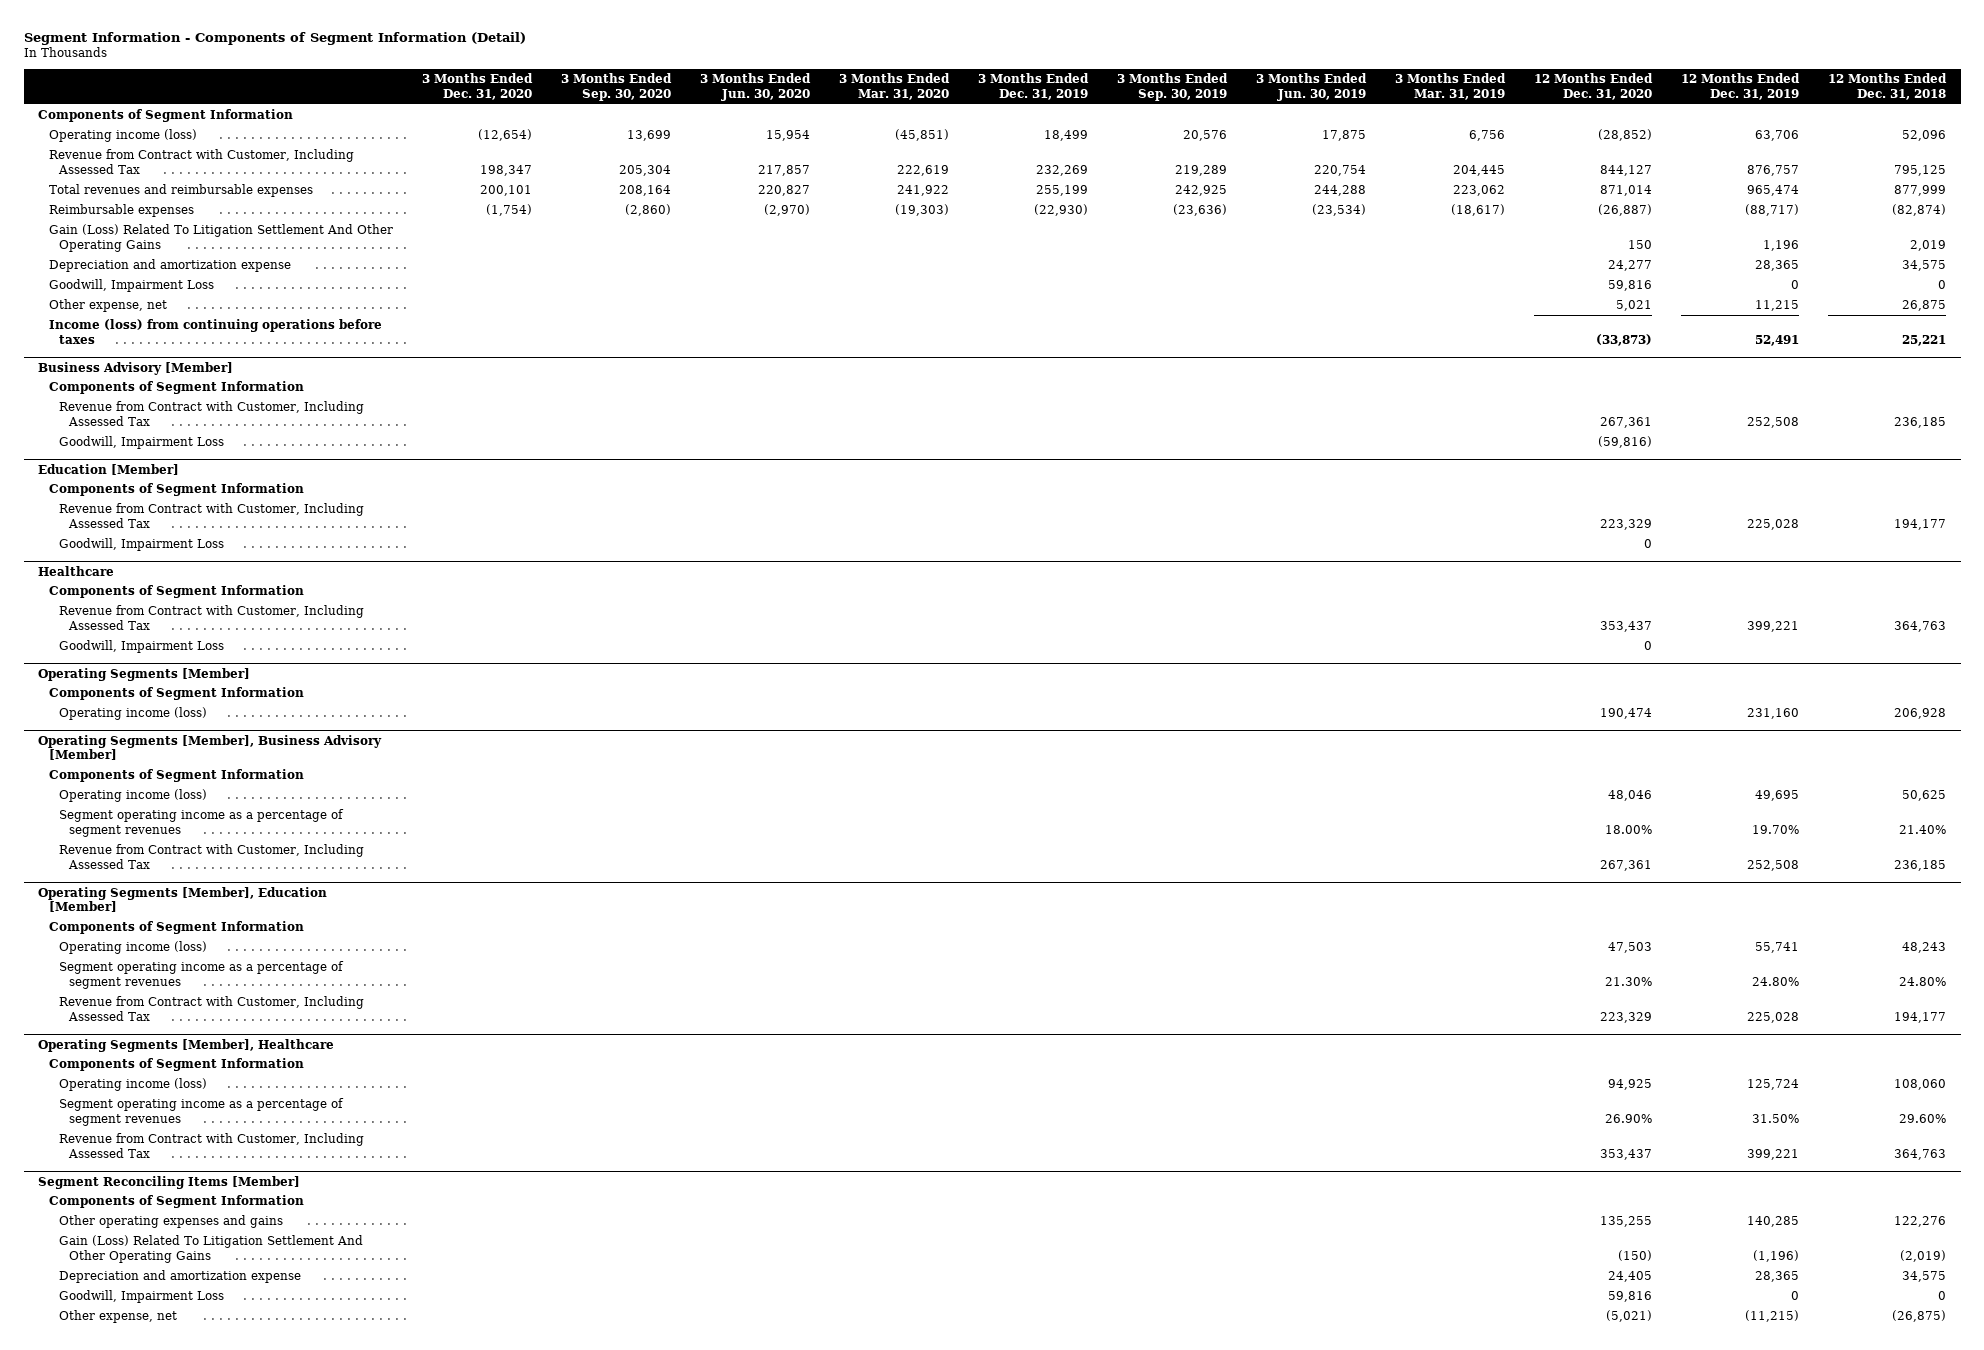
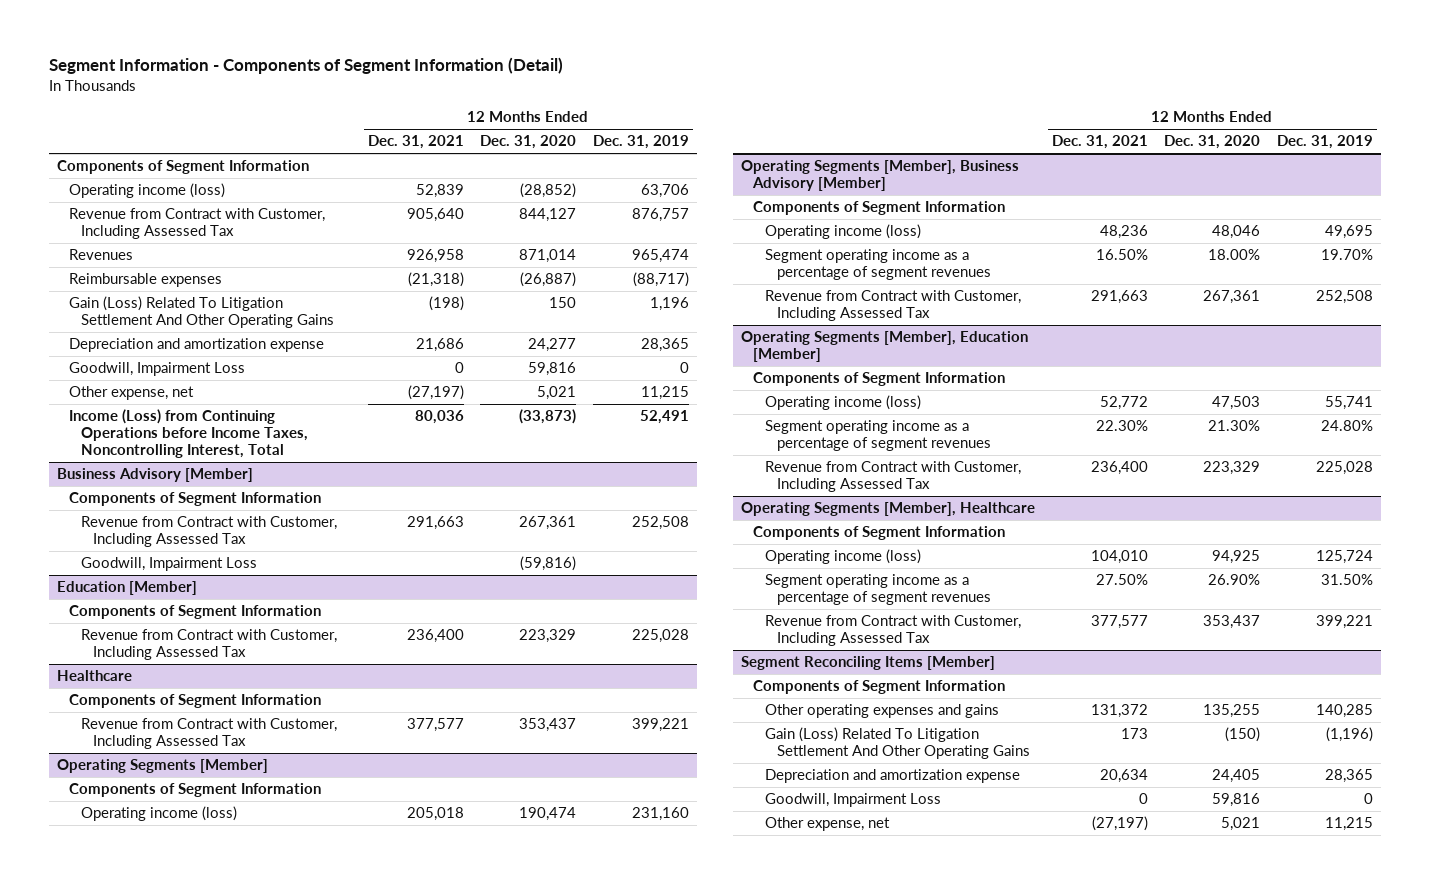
[421,73,533,100] 3 Months Ended Dec. 31, 2020 -> none
[560,73,672,101] 3 Months Ended Sep. 30, 2020 -> none
[699,73,811,101] 3 Months Ended Jun. 30, 2020 -> none
[838,73,950,100] 3 Months Ended Mar. 31, 2020 -> none
[977,73,1089,100] 3 Months Ended Dec. 31, 2019 -> none
[1116,73,1228,101] 3 Months Ended Sep. 30, 2019 -> none
[1255,73,1367,101] 3 Months Ended Jun. 30, 2019 -> none
[1394,73,1506,100] 3 Months Ended Mar. 31, 2019 -> none
[1828,73,1948,100] 12 Months Ended Dec. 31, 2018 -> none
none -> [367,135,464,150] Dec. 31, 2021
[48,184,313,198] Total revenues and reimbursable expenses -> [69,249,134,261] Revenues
[48,319,382,344] Income (loss) from continuing operations before taxes -> [69,409,309,458] Income (Loss) from Continuing Operations before Income Taxes, Noncontrolling Interest, Total
[58,538,224,552] Goodwill, Impairment Loss -> none
[58,640,224,654] Goodwill, Impairment Loss -> none
[1605,1310,1652,1323] (5,021) -> [1221,817,1261,832] 5,021
[1744,1310,1799,1323] (11,215) -> [1325,817,1374,832] 11,215

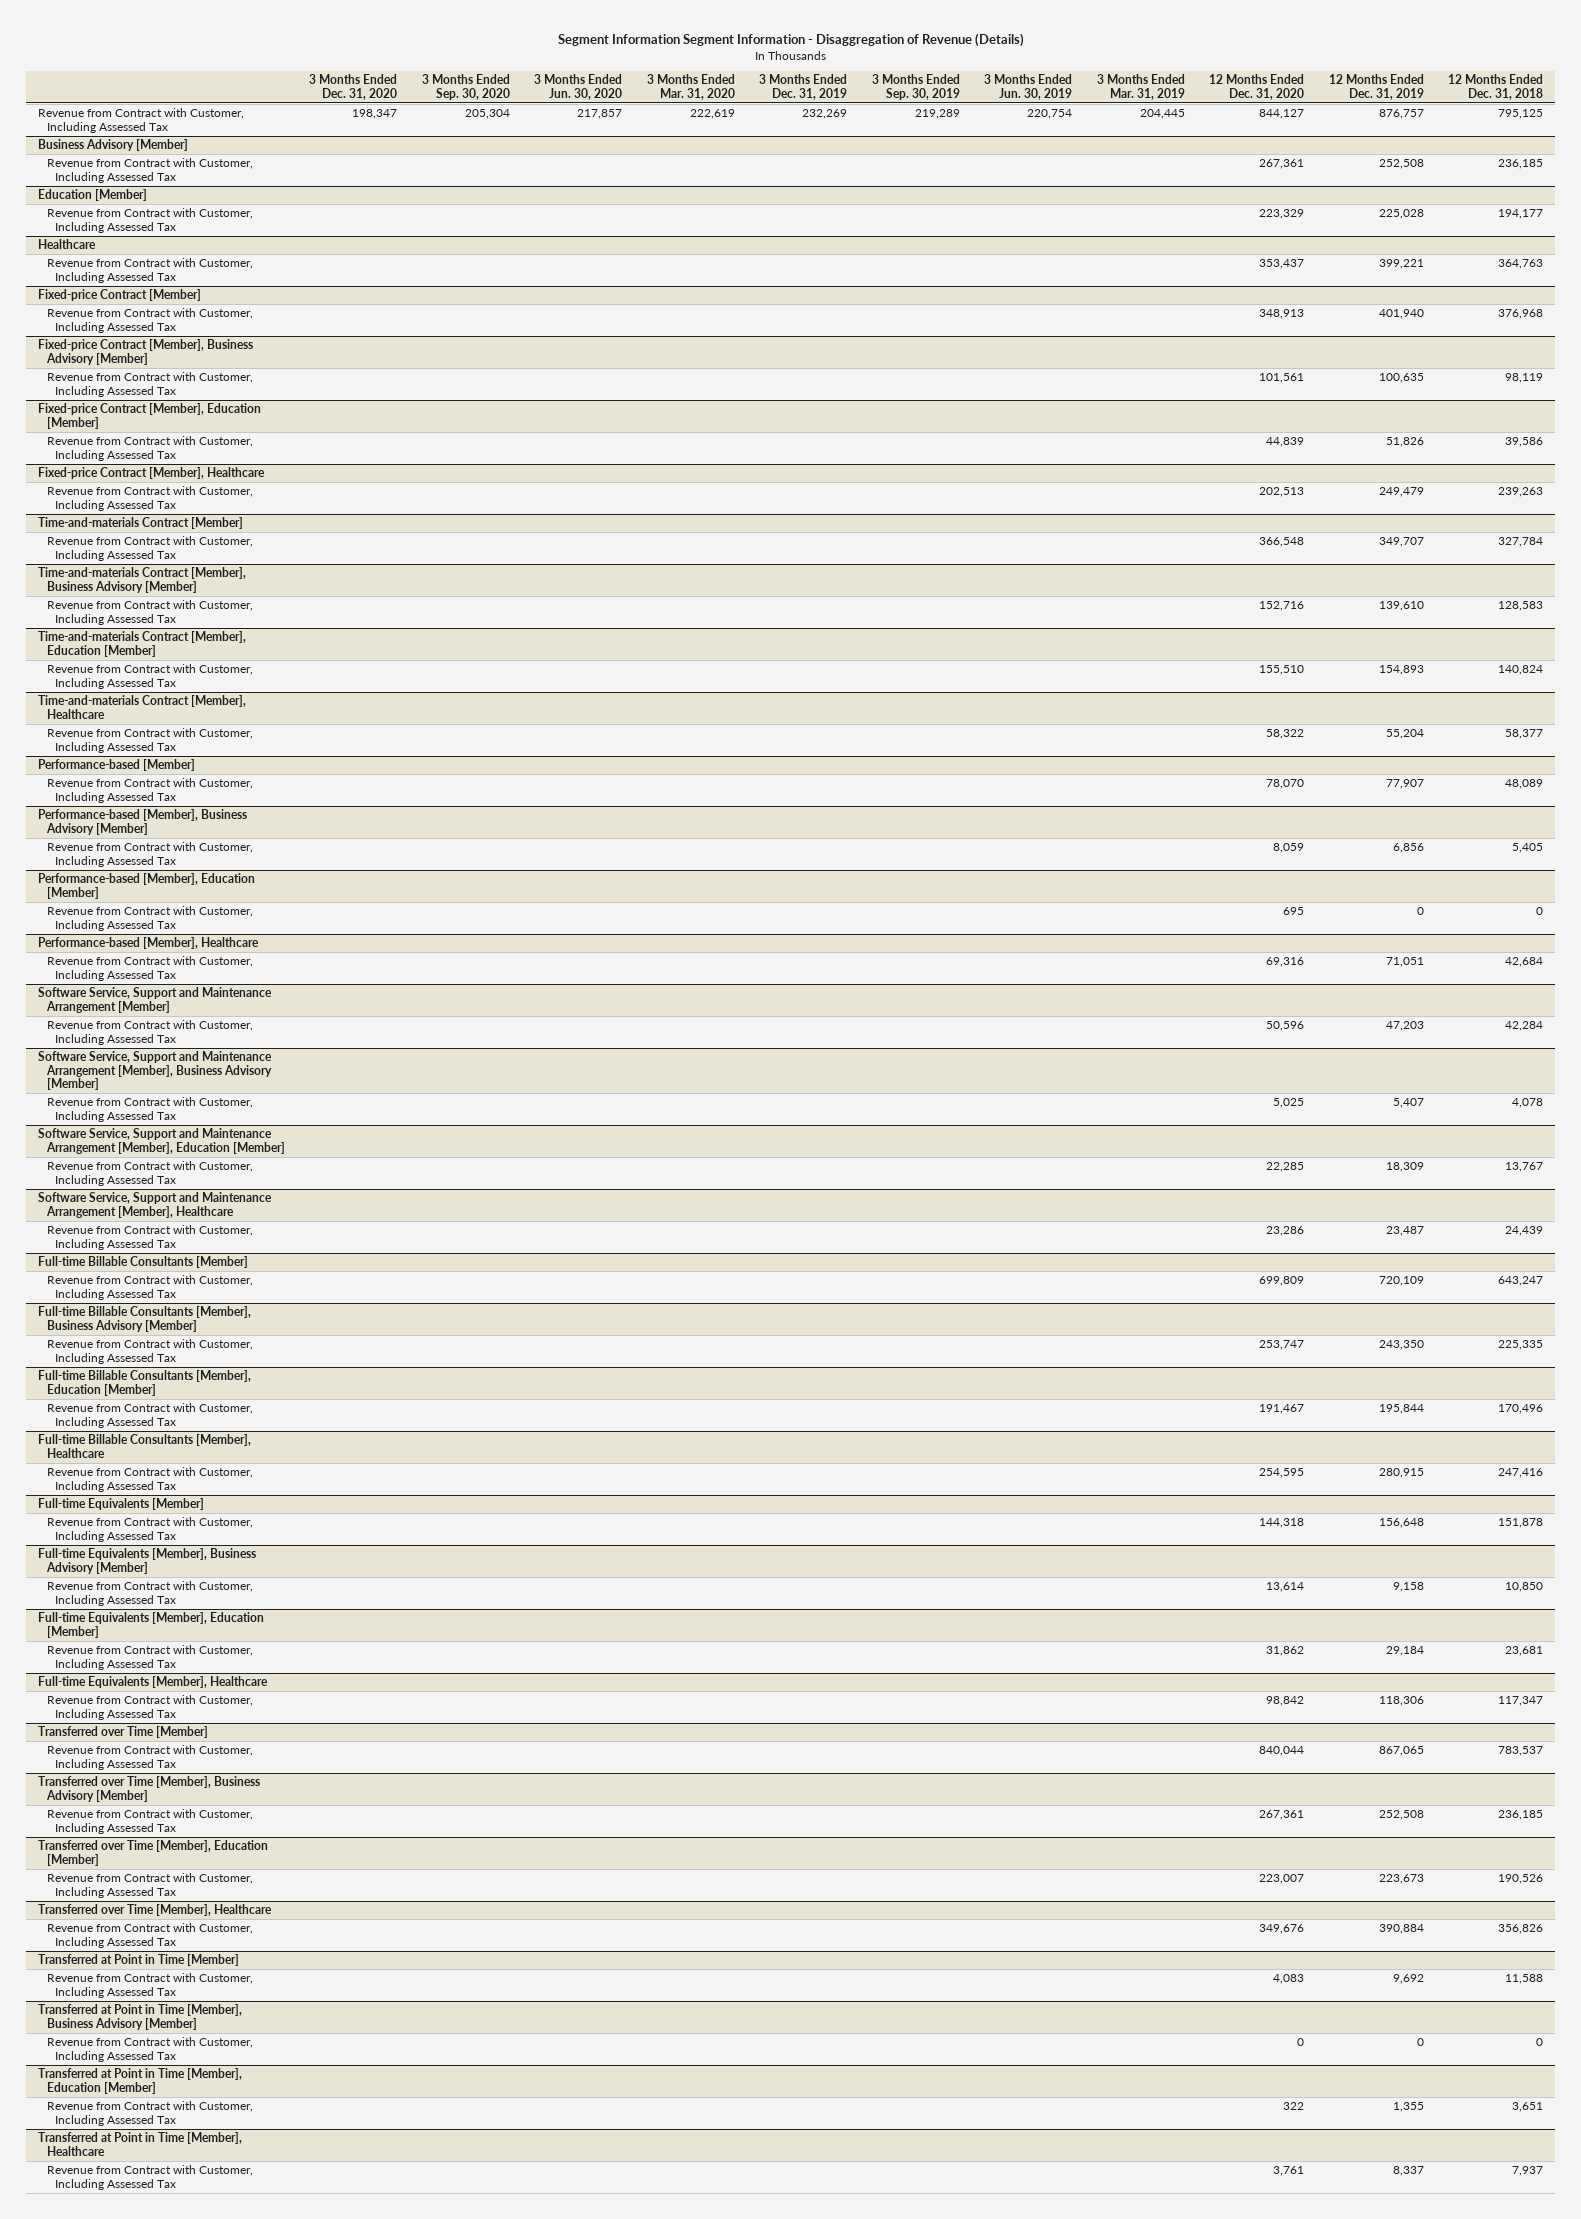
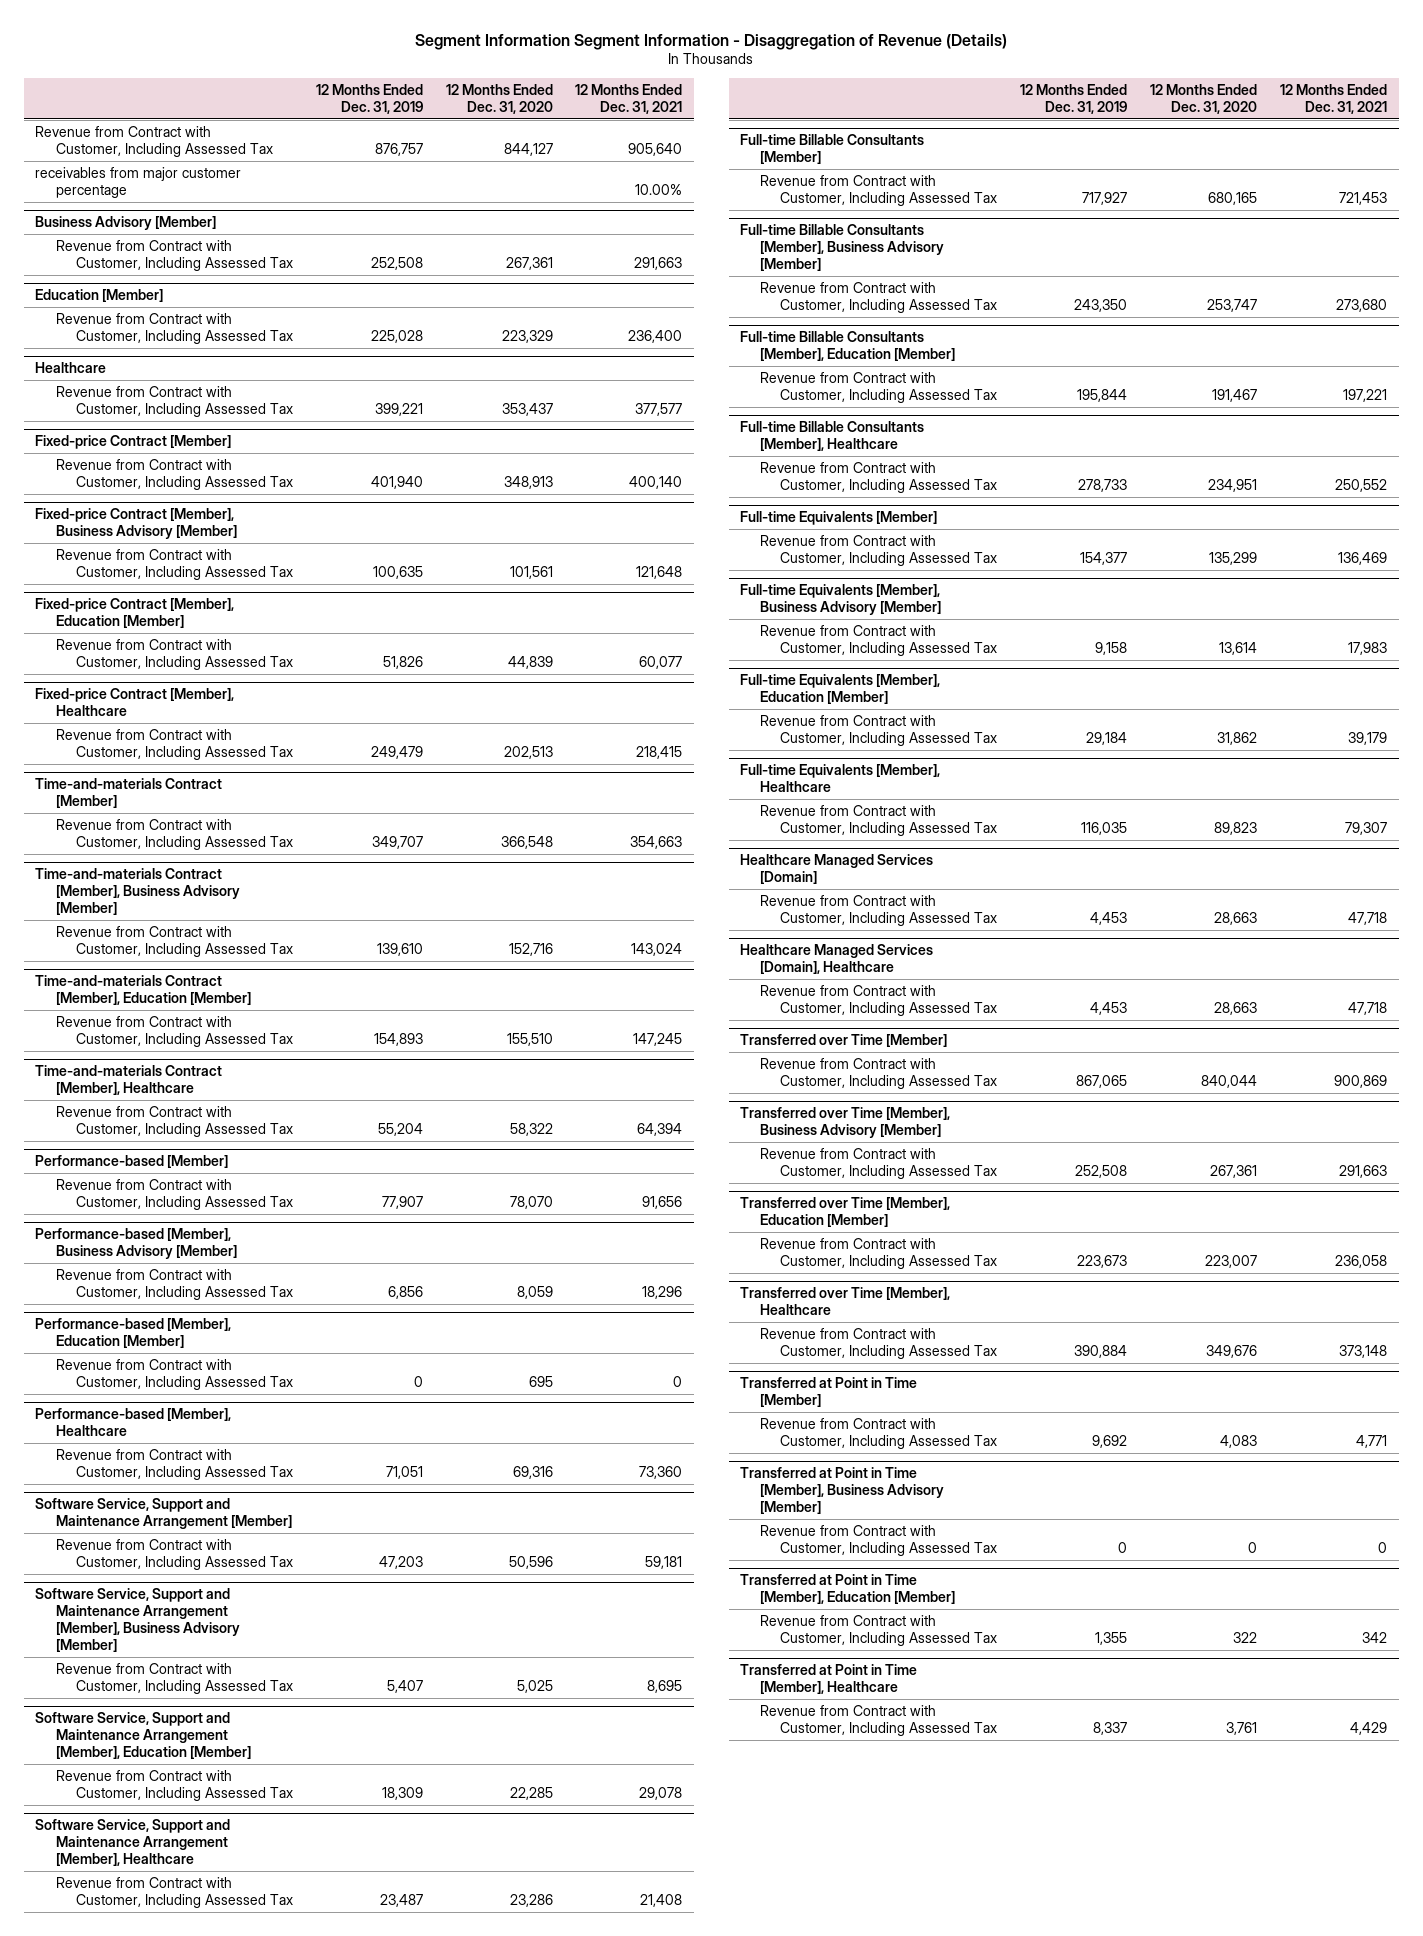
[309,74,398,100] 3 Months Ended Dec. 31, 2020 -> none
[421,74,510,100] 3 Months Ended Sep. 30, 2020 -> none
[534,74,623,100] 3 Months Ended Jun. 30, 2020 -> none
[646,74,735,100] 3 Months Ended Mar. 31, 2020 -> none
[759,74,848,100] 3 Months Ended Dec. 31, 2019 -> none
[871,74,960,100] 3 Months Ended Sep. 30, 2019 -> none
[984,74,1073,100] 3 Months Ended Jun. 30, 2019 -> none
[1096,74,1185,100] 3 Months Ended Mar. 31, 2019 -> none
[1447,74,1543,100] 12 Months Ended Dec. 31, 2018 -> none
none -> [575,84,683,115] 12 Months Ended Dec. 31, 2021
none -> [35,166,242,198] receivables from major customer percentage
[1259,1276,1305,1287] 699,809 -> [1208,191,1258,205] 680,165
[1378,1276,1424,1287] 720,109 -> [1082,191,1128,205] 717,927
[1259,1468,1305,1479] 254,595 -> [1208,478,1258,492] 234,951
[1378,1468,1424,1479] 280,915 -> [1078,478,1128,492] 278,733
[1259,1518,1305,1529] 144,318 -> [1209,551,1258,565] 135,299
[1378,1518,1424,1529] 156,648 -> [1080,551,1128,565] 154,377
[1266,1696,1305,1707] 98,842 -> [1214,821,1258,835] 89,823
[1378,1696,1424,1707] 118,306 -> [1081,821,1128,835] 116,035
none -> [740,854,934,885] Healthcare Managed Services [Domain]
none -> [760,894,998,926] Revenue from Contract with Customer, Including Assessed Tax
none -> [740,944,934,975] Healthcare Managed Services [Domain], Healthcare
none -> [760,984,998,1016] Revenue from Contract with Customer, Including Assessed Tax

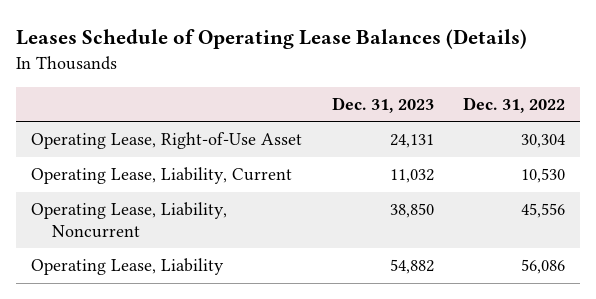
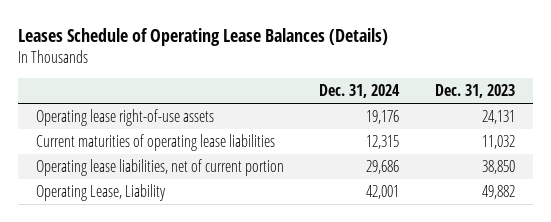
[463,96,566,113] Dec. 31, 2022 -> none
none -> [319,84,401,99] Dec. 31, 2024
[30,132,302,150] Operating Lease, Right-of-Use Asset -> [35,108,214,126] Operating lease right-of-use assets
[30,167,292,185] Operating Lease, Liability, Current -> [35,133,275,151] Current maturities of operating lease liabilities
[30,202,227,238] Operating Lease, Liability, Noncurrent -> [35,158,284,176] Operating lease liabilities, net of current portion
[389,259,434,275] 54,882 -> [481,184,515,199] 49,882

